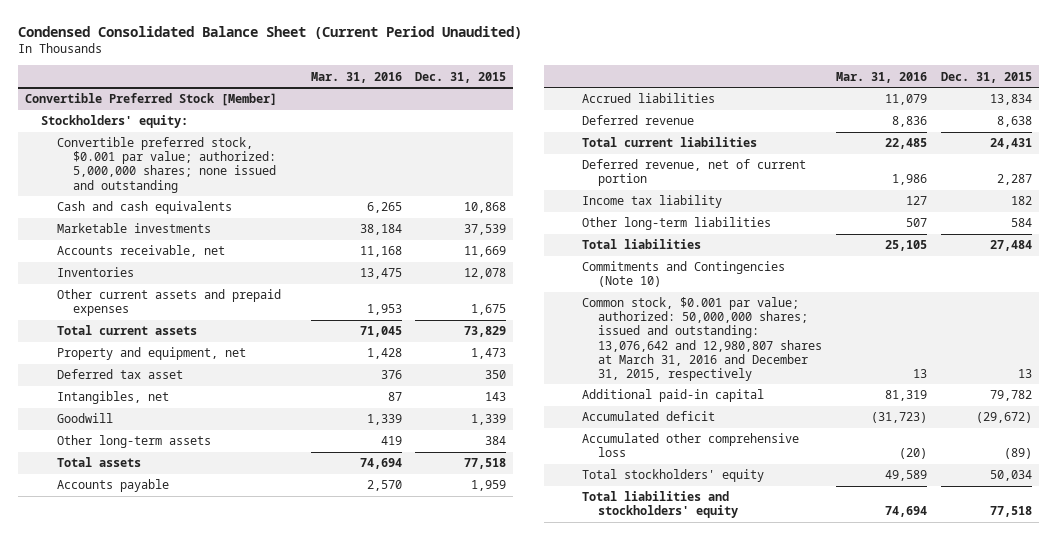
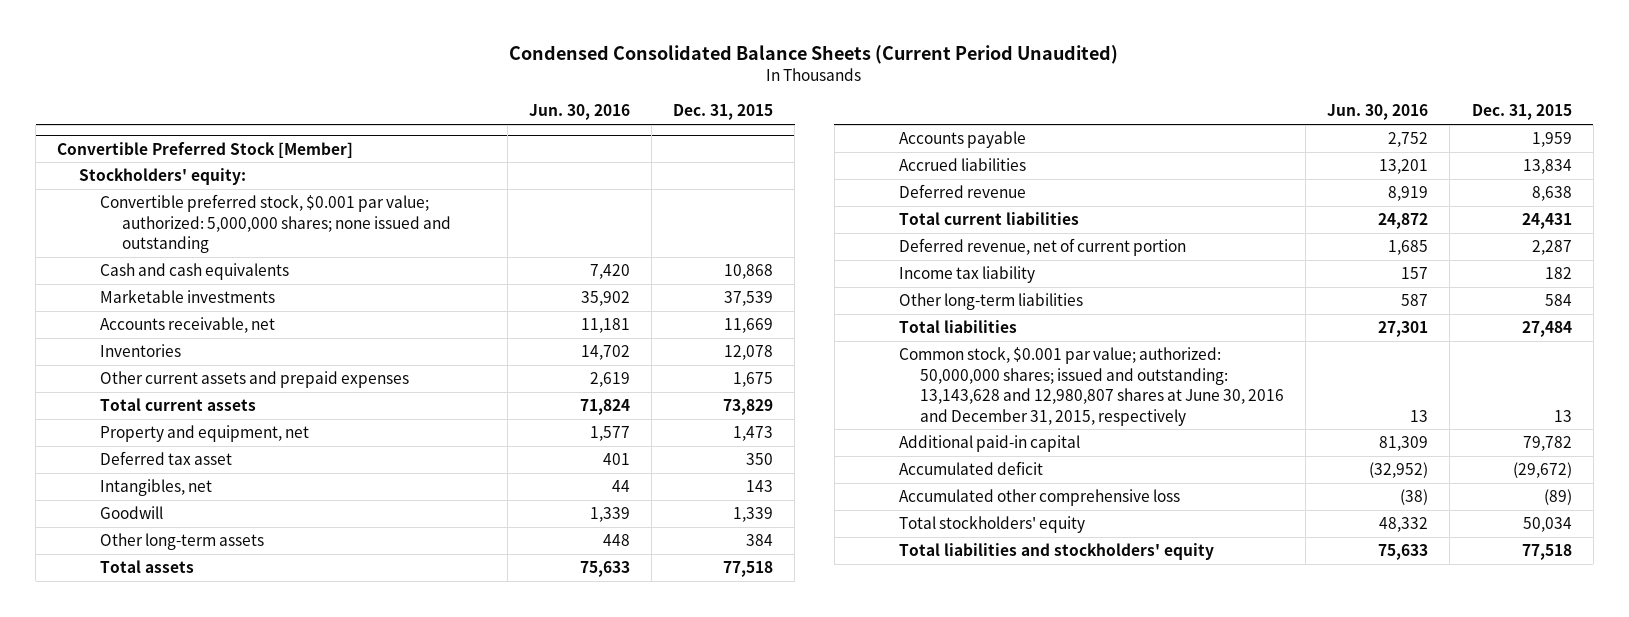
[18,25,523,39] Condensed Consolidated Balance Sheet (Current Period Unaudited) -> [509,45,1119,65] Condensed Consolidated Balance Sheets (Current Period Unaudited)
[310,71,402,83] Mar. 31, 2016 -> none
none -> [528,104,630,121] Jun. 30, 2016
[582,261,786,288] Commitments and Contingencies (Note 10) -> none
[582,297,823,381] Common stock, $0.001 par value; authorized: 50,000,000 shares; issued and outstanding: 13,076,642 and 12,980,807 shares at March 31, 2016 and December 31, 2015, respectively -> [898,347,1284,426] Common stock, $0.001 par value; authorized: 50,000,000 shares; issued and outstanding: 13,143,628 and 12,980,807 shares at June 30, 2016 and December 31, 2015, respectively

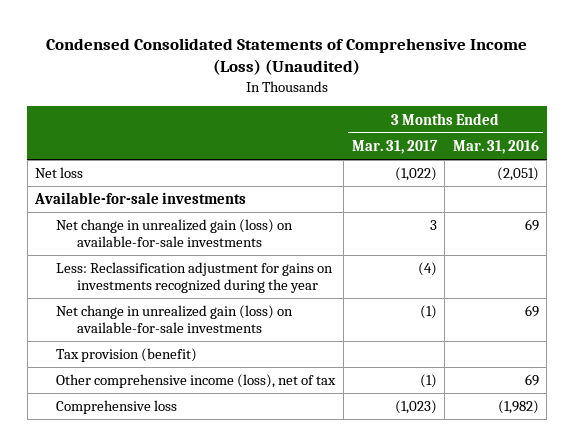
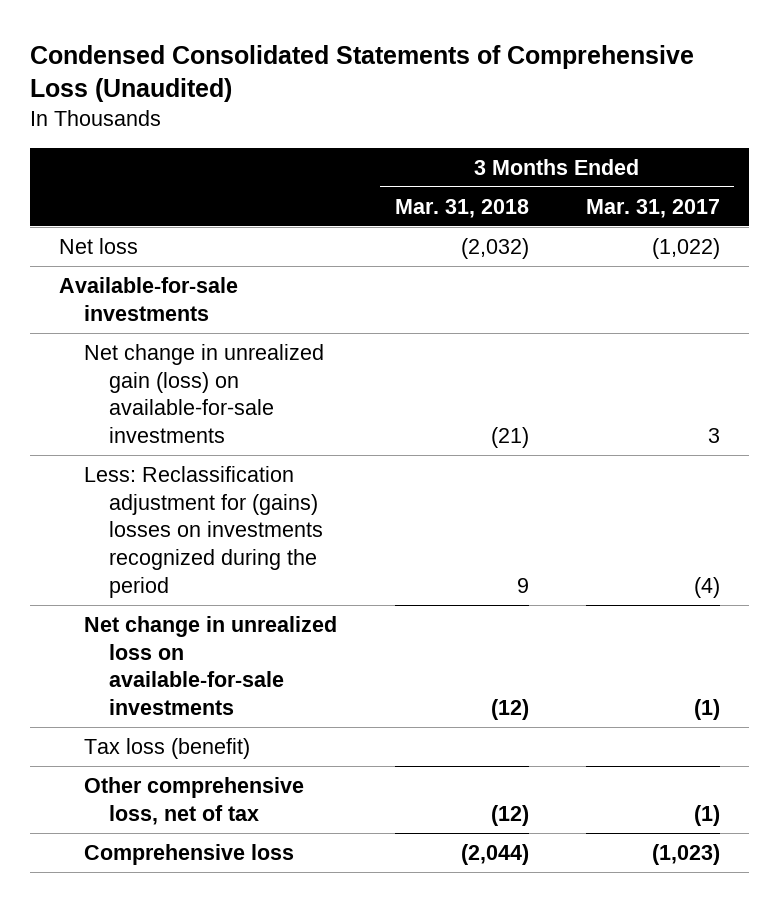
[46,37,528,76] Condensed Consolidated Statements of Comprehensive Income (Loss) (Unaudited) -> [30,44,695,103] Condensed Consolidated Statements of Comprehensive Loss (Unaudited)
[452,139,539,154] Mar. 31, 2016 -> none
none -> [394,198,529,218] Mar. 31, 2018
[56,262,334,294] Less: Reclassification adjustment for gains on investments recognized during the year -> [83,465,323,598] Less: Reclassification adjustment for (gains) losses on investments recognized during the period
[56,305,294,334] Net change in unrealized gain (loss) on available-for-sale investments -> [83,615,337,716] Net change in unrealized loss on available-for-sale investments
[56,348,198,363] Tax provision (benefit) -> [83,737,250,759] Tax loss (benefit)
[56,374,337,389] Other comprehensive income (loss), net of tax -> [83,776,304,825] Other comprehensive loss, net of tax

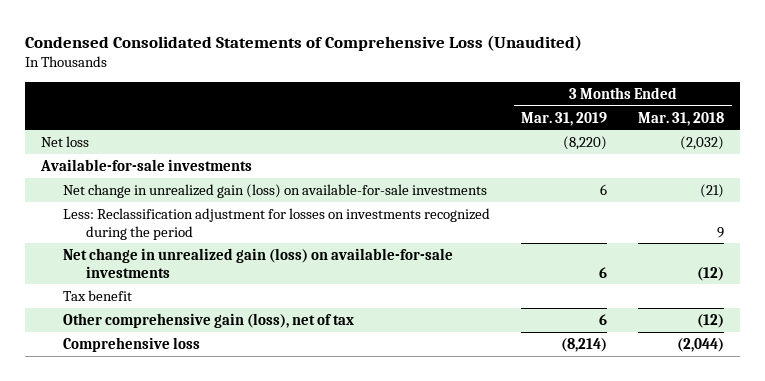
[586,198,721,218] Mar. 31, 2017 -> none
none -> [521,111,608,126] Mar. 31, 2019
[83,465,323,598] Less: Reclassification adjustment for (gains) losses on investments recognized during the period -> [63,207,491,240] Less: Reclassification adjustment for losses on investments recognized during the period
[83,615,337,716] Net change in unrealized loss on available-for-sale investments -> [63,247,454,278] Net change in unrealized gain (loss) on available-for-sale investments
[83,737,250,759] Tax loss (benefit) -> [63,289,133,301] Tax benefit
[83,776,304,825] Other comprehensive loss, net of tax -> [63,312,355,328] Other comprehensive gain (loss), net of tax

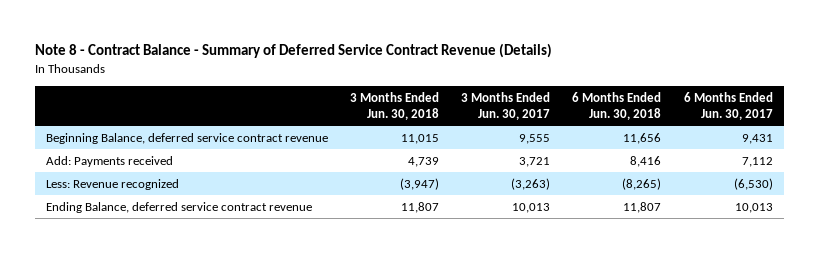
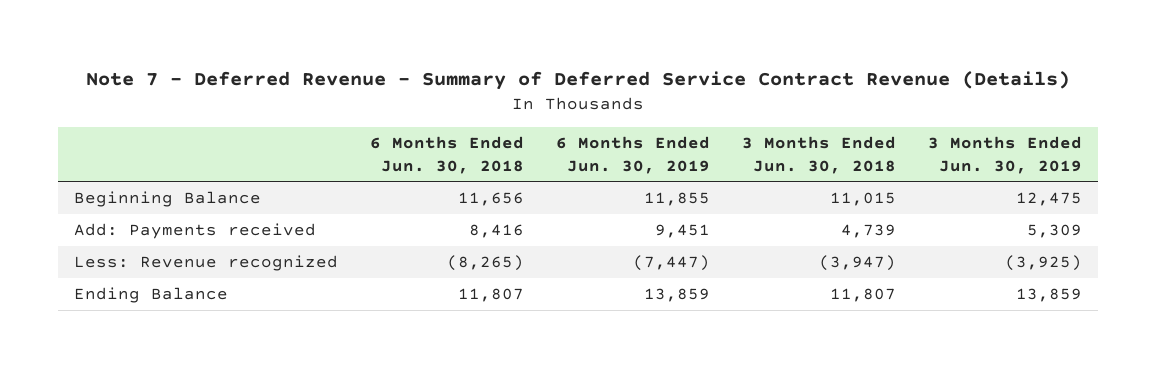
[34,43,552,59] Note 8 - Contract Balance - Summary of Deferred Service Contract Revenue (Details) -> [85,71,1070,91] Note 7 - Deferred Revenue - Summary of Deferred Service Contract Revenue (Details)
[461,91,551,120] 3 Months Ended Jun. 30, 2017 -> none
[683,91,773,120] 6 Months Ended Jun. 30, 2017 -> none
none -> [555,136,710,174] 6 Months Ended Jun. 30, 2019
none -> [927,136,1082,174] 3 Months Ended Jun. 30, 2019
[45,132,328,144] Beginning Balance, deferred service contract revenue -> [73,191,261,208] Beginning Balance
[45,201,312,213] Ending Balance, deferred service contract revenue -> [73,287,228,304] Ending Balance

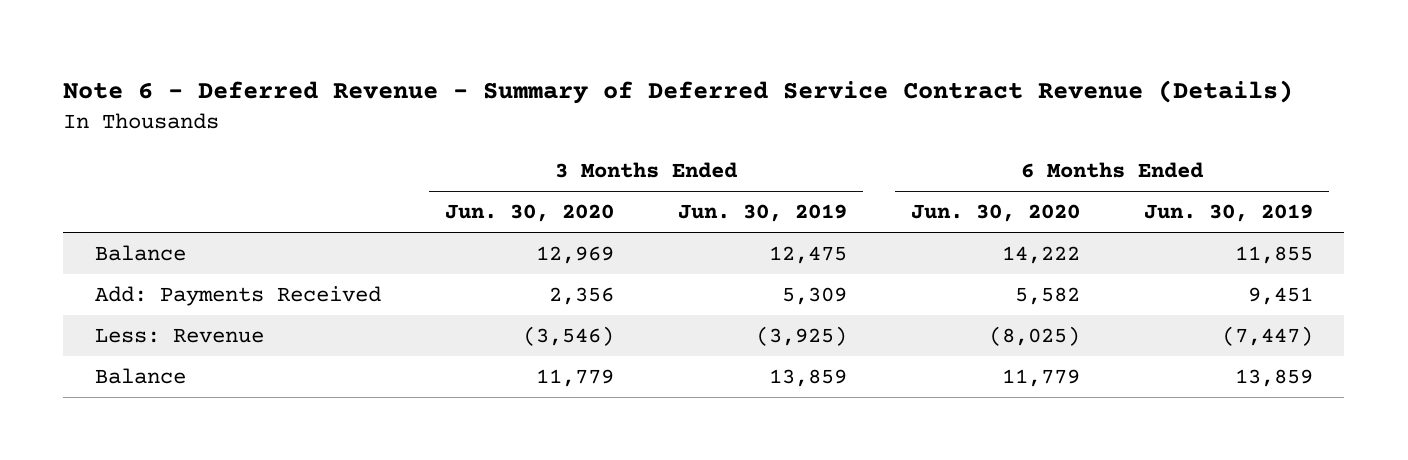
[85,71,1070,91] Note 7 - Deferred Revenue - Summary of Deferred Service Contract Revenue (Details) -> [63,79,1294,104] Note 6 - Deferred Revenue - Summary of Deferred Service Contract Revenue (Details)
[369,136,524,174] 6 Months Ended Jun. 30, 2018 -> none
[741,136,896,174] 3 Months Ended Jun. 30, 2018 -> none
none -> [445,204,615,223] Jun. 30, 2020
none -> [910,204,1080,223] Jun. 30, 2020
[73,191,261,208] Beginning Balance -> [95,244,187,261] Balance
[73,223,316,240] Add: Payments received -> [95,285,382,306] Add: Payments Received
[73,255,338,272] Less: Revenue recognized -> [95,327,265,343] Less: Revenue
[73,287,228,304] Ending Balance -> [95,367,187,384] Balance

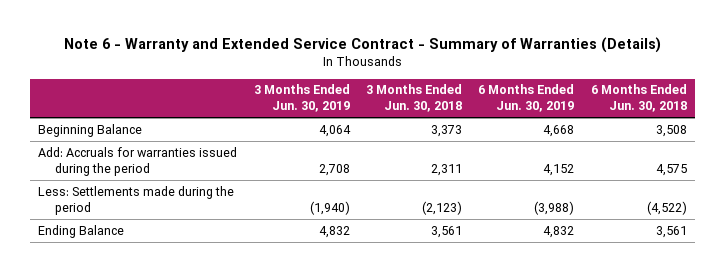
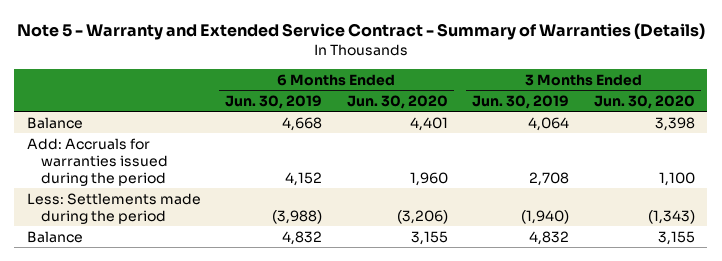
[63,37,661,54] Note 6 - Warranty and Extended Service Contract - Summary of Warranties (Details) -> [16,23,705,41] Note 5 - Warranty and Extended Service Contract - Summary of Warranties (Details)
[366,84,463,113] 3 Months Ended Jun. 30, 2018 -> none
[590,84,687,113] 6 Months Ended Jun. 30, 2018 -> none
none -> [346,94,448,109] Jun. 30, 2020
none -> [593,94,695,109] Jun. 30, 2020
[38,123,143,137] Beginning Balance -> [26,116,83,129] Balance
[38,224,125,238] Ending Balance -> [26,230,83,243] Balance

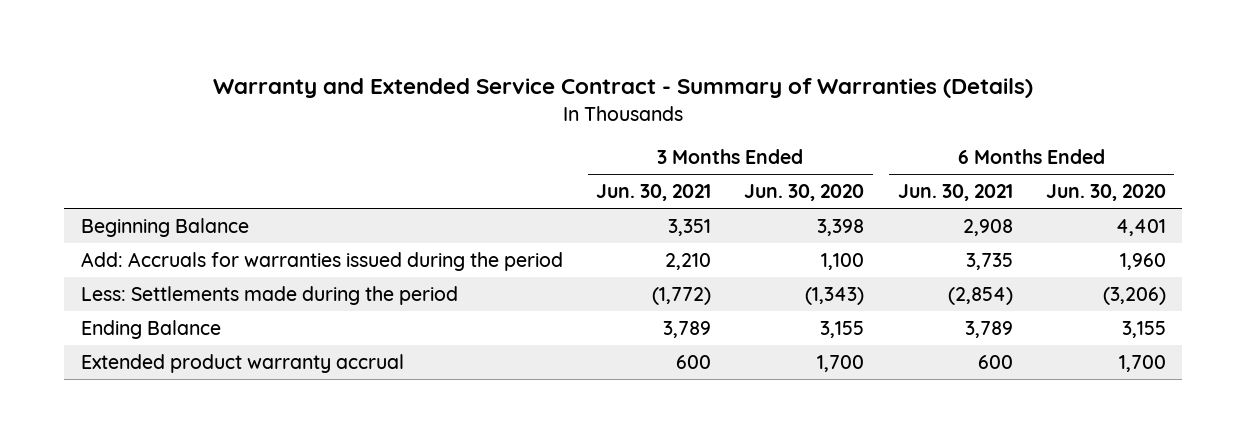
[16,23,705,41] Note 5 - Warranty and Extended Service Contract - Summary of Warranties (Details) -> [213,78,1034,99] Warranty and Extended Service Contract - Summary of Warranties (Details)
[225,94,323,109] Jun. 30, 2019 -> none
[472,94,570,109] Jun. 30, 2019 -> none
none -> [596,183,712,201] Jun. 30, 2021
none -> [897,183,1013,201] Jun. 30, 2021
[26,116,83,129] Balance -> [80,217,249,237] Beginning Balance
[26,230,83,243] Balance -> [80,319,221,339] Ending Balance
none -> [80,353,404,373] Extended product warranty accrual

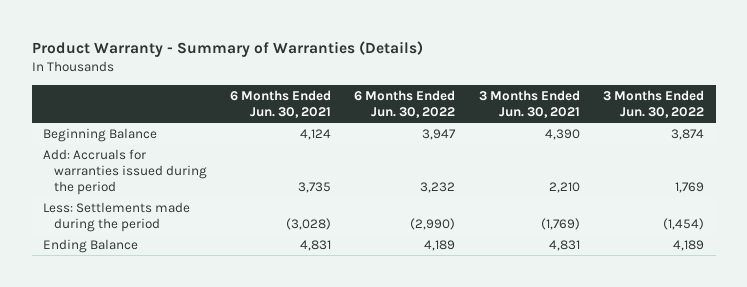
[213,78,1034,99] Warranty and Extended Service Contract - Summary of Warranties (Details) -> [31,40,423,57] Product Warranty - Summary of Warranties (Details)
[744,183,865,201] Jun. 30, 2020 -> none
[1045,183,1166,201] Jun. 30, 2020 -> none
none -> [354,89,456,118] 6 Months Ended Jun. 30, 2022
none -> [602,89,704,118] 3 Months Ended Jun. 30, 2022
[668,218,712,236] 3,351 -> [544,128,580,140] 4,390
[962,218,1013,236] 2,908 -> [299,128,331,140] 4,124
[80,353,404,373] Extended product warranty accrual -> none
[652,286,712,305] (1,772) -> [540,217,580,230] (1,769)
[947,286,1013,305] (2,854) -> [285,217,331,230] (3,028)
[663,320,712,338] 3,789 -> [548,239,580,251] 4,831
[964,320,1013,338] 3,789 -> [299,239,331,251] 4,831

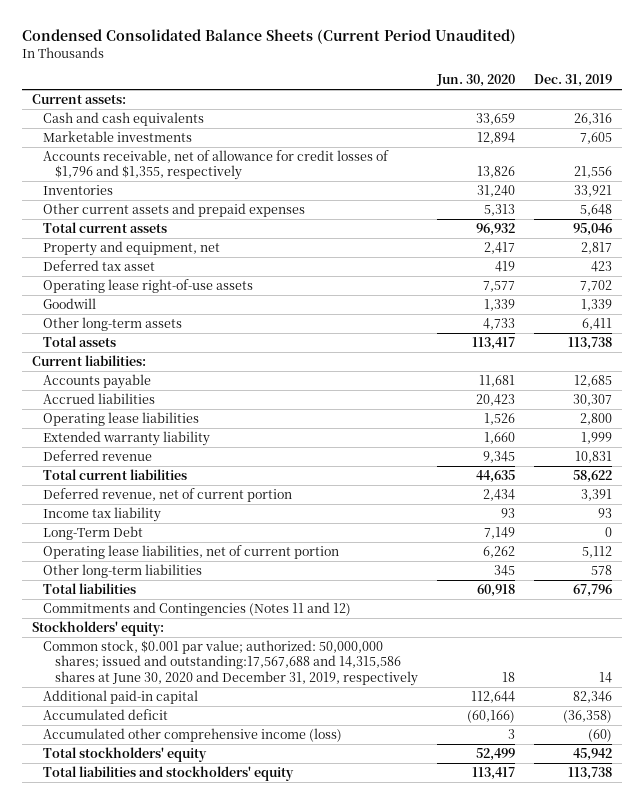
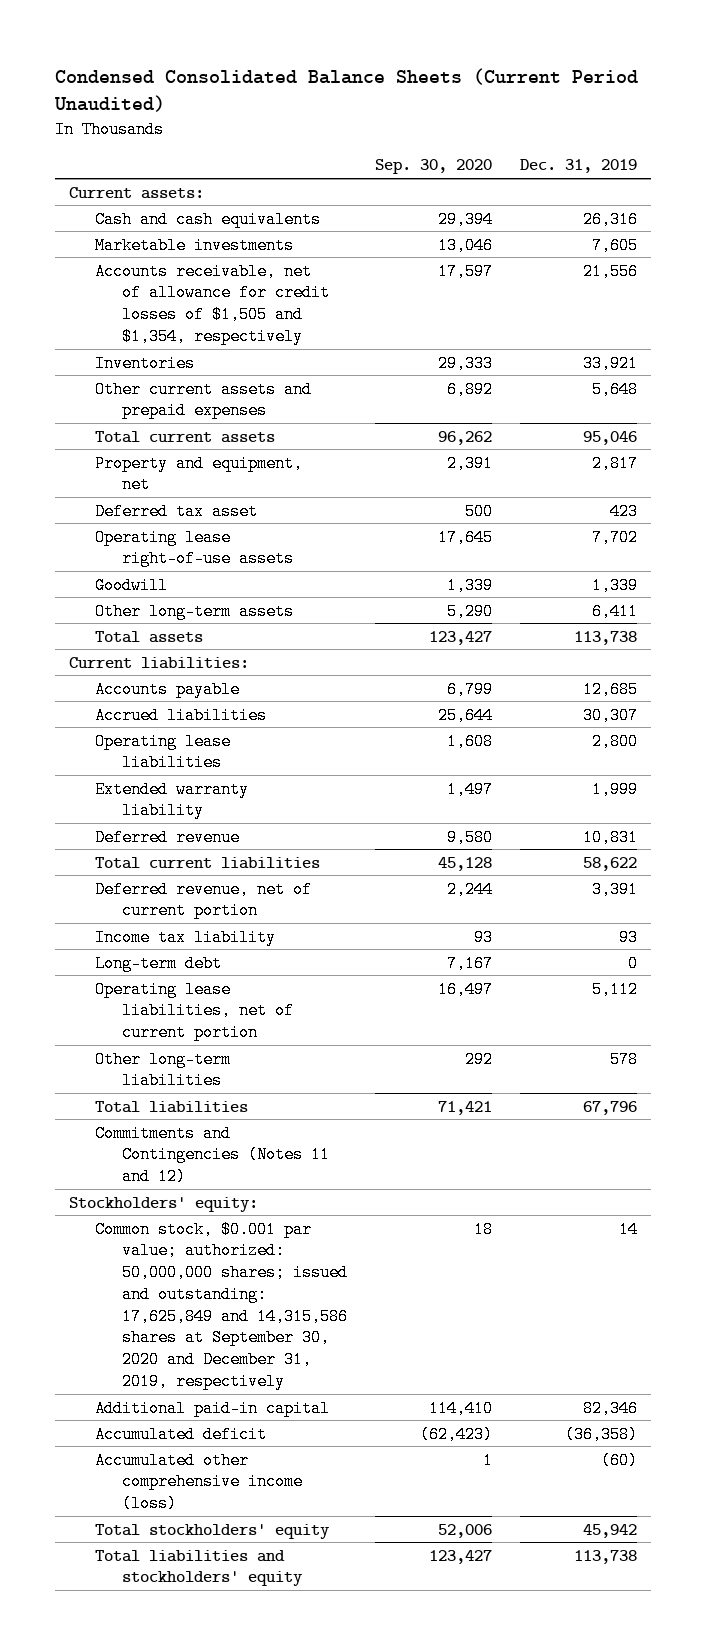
[435,74,515,88] Jun. 30, 2020 -> none
none -> [375,159,493,175] Sep. 30, 2020
[43,150,390,181] Accounts receivable, net of allowance for credit losses of $1,796 and $1,355, respectively -> [95,262,330,345] Accounts receivable, net of allowance for credit losses of $1,505 and $1,354, respectively
[43,526,144,541] Long-Term Debt -> [95,954,223,972] Long-term debt
[43,640,418,686] Common stock, $0.001 par value; authorized: 50,000,000 shares; issued and outstanding:17,567,688 and 14,315,586 shares at June 30, 2020 and December 31, 2019, respectively -> [95,1220,348,1390] Common stock, $0.001 par value; authorized: 50,000,000 shares; issued and outstanding: 17,625,849 and 14,315,586 shares at September 30, 2020 and December 31, 2019, respectively

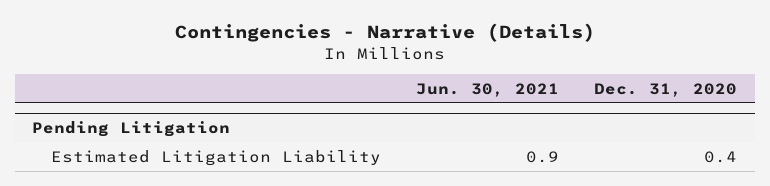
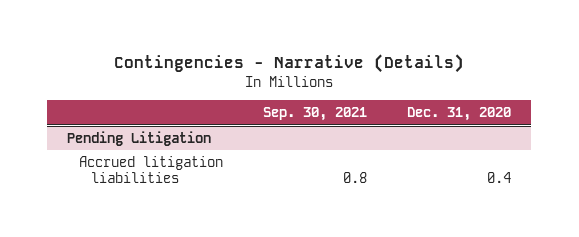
[416,82,560,97] Jun. 30, 2021 -> none
none -> [263,107,368,122] Sep. 30, 2021
[51,149,382,166] Estimated Litigation Liability -> [79,155,224,183] Accrued litigation liabilities

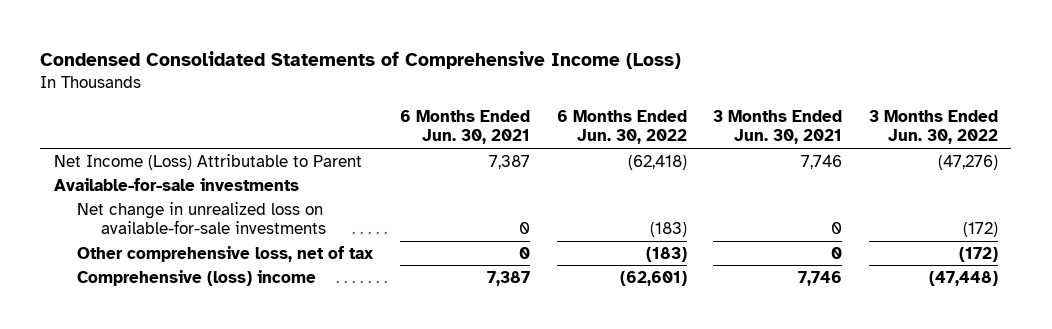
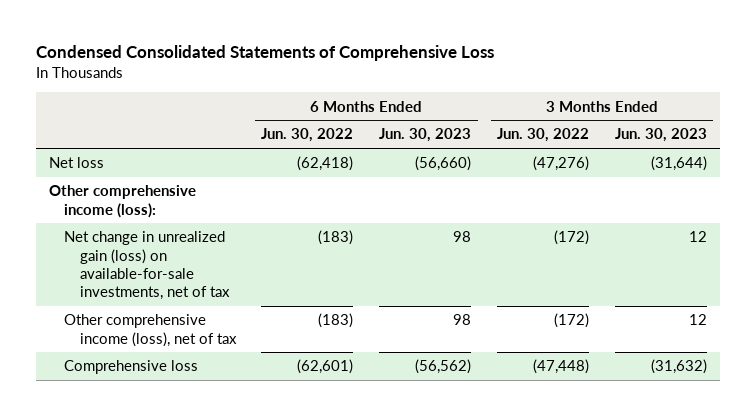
[40,50,682,69] Condensed Consolidated Statements of Comprehensive Income (Loss) -> [35,45,494,62] Condensed Consolidated Statements of Comprehensive Loss
[399,110,530,145] 6 Months Ended Jun. 30, 2021 -> none
[713,110,843,145] 3 Months Ended Jun. 30, 2021 -> none
none -> [379,128,472,143] Jun. 30, 2023
none -> [614,128,707,143] Jun. 30, 2023
[53,177,299,191] Available-for-sale investments -> none
[53,153,362,170] Net Income (Loss) Attributable to Parent -> [48,157,104,169] Net loss
none -> [48,185,196,218] Other comprehensive income (loss):
[77,201,326,235] Net change in unrealized loss on available-for-sale investments -> [64,231,230,301] Net change in unrealized gain (loss) on available-for-sale investments, net of tax
[77,245,375,262] Other comprehensive loss, net of tax -> [64,314,237,347] Other comprehensive income (loss), net of tax
[77,269,317,286] Comprehensive (loss) income -> [64,360,199,375] Comprehensive loss

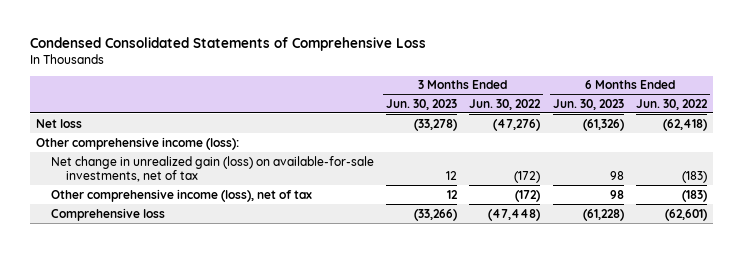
[415,156,472,172] (56,660) -> [582,118,624,131] (61,326)
[650,156,707,172] (31,644) -> [414,118,458,131] (33,278)
[415,359,472,375] (56,562) -> [582,208,624,221] (61,228)
[650,359,707,375] (31,632) -> [414,208,458,221] (33,266)

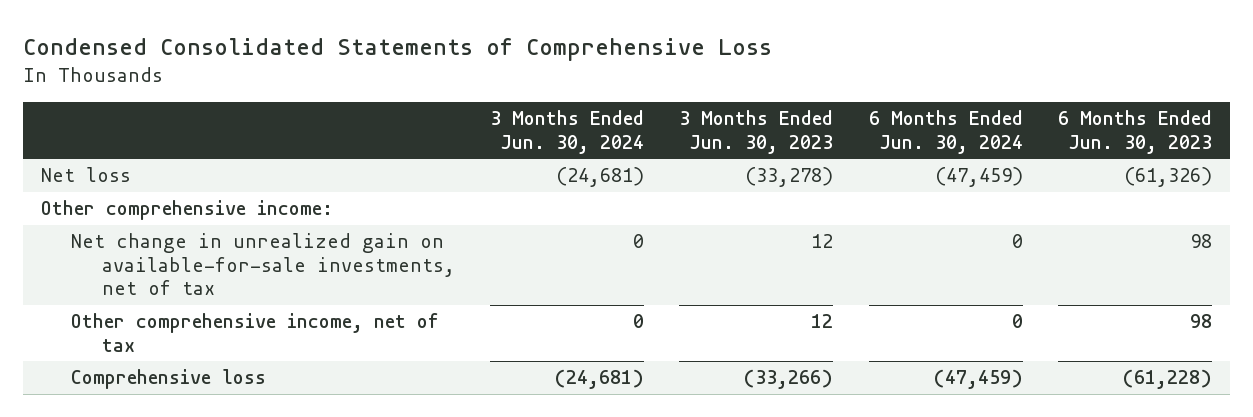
[469,98,542,110] Jun. 30, 2022 -> none
[635,98,708,110] Jun. 30, 2022 -> none
none -> [490,110,645,155] 3 Months Ended Jun. 30, 2024
none -> [868,110,1023,155] 6 Months Ended Jun. 30, 2024
[35,136,239,150] Other comprehensive income (loss): -> [40,200,333,221] Other comprehensive income:
[50,155,374,183] Net change in unrealized gain (loss) on available-for-sale investments, net of tax -> [71,233,455,296] Net change in unrealized gain on available-for-sale investments, net of tax
[50,188,312,202] Other comprehensive income (loss), net of tax -> [71,313,440,352] Other comprehensive income, net of tax

